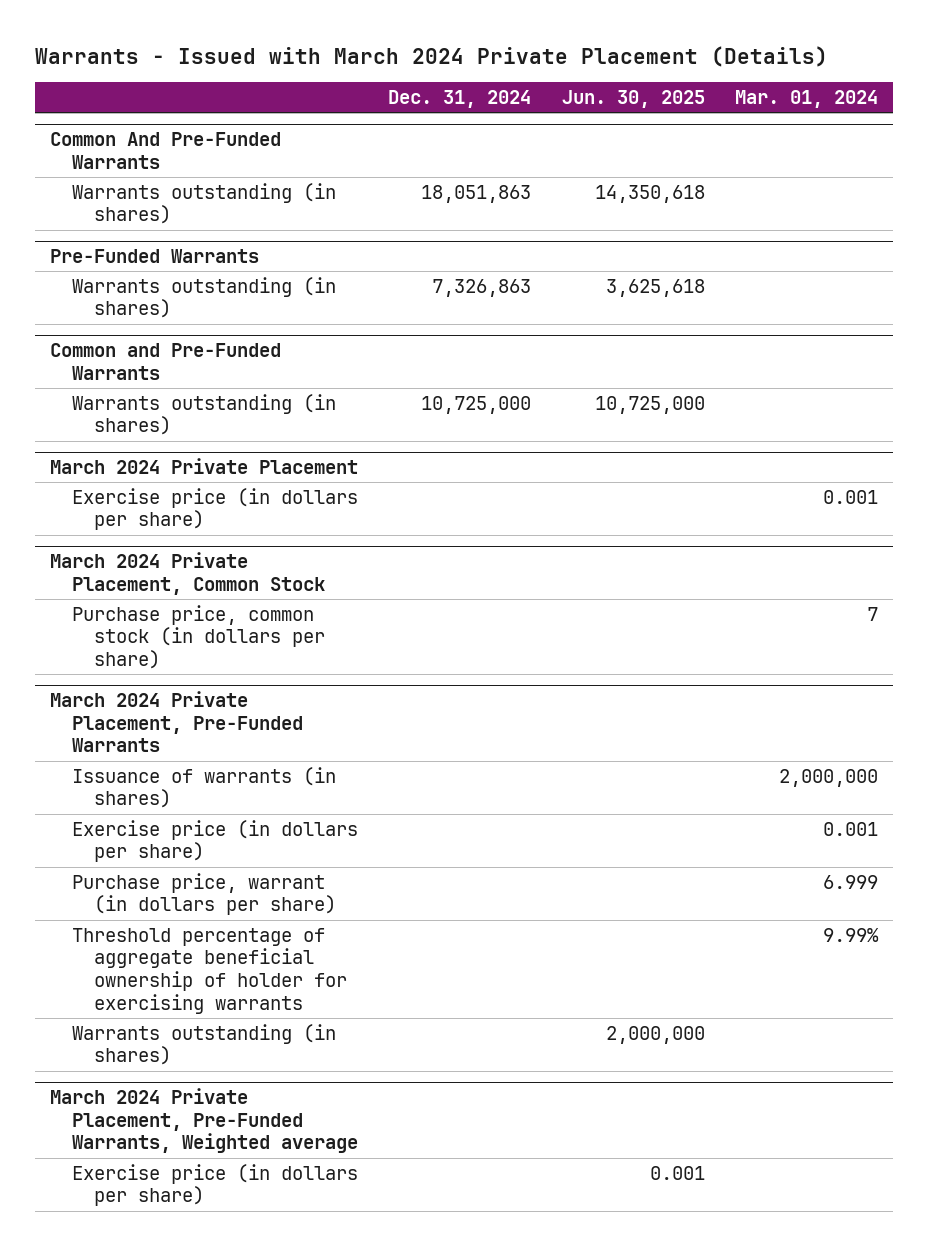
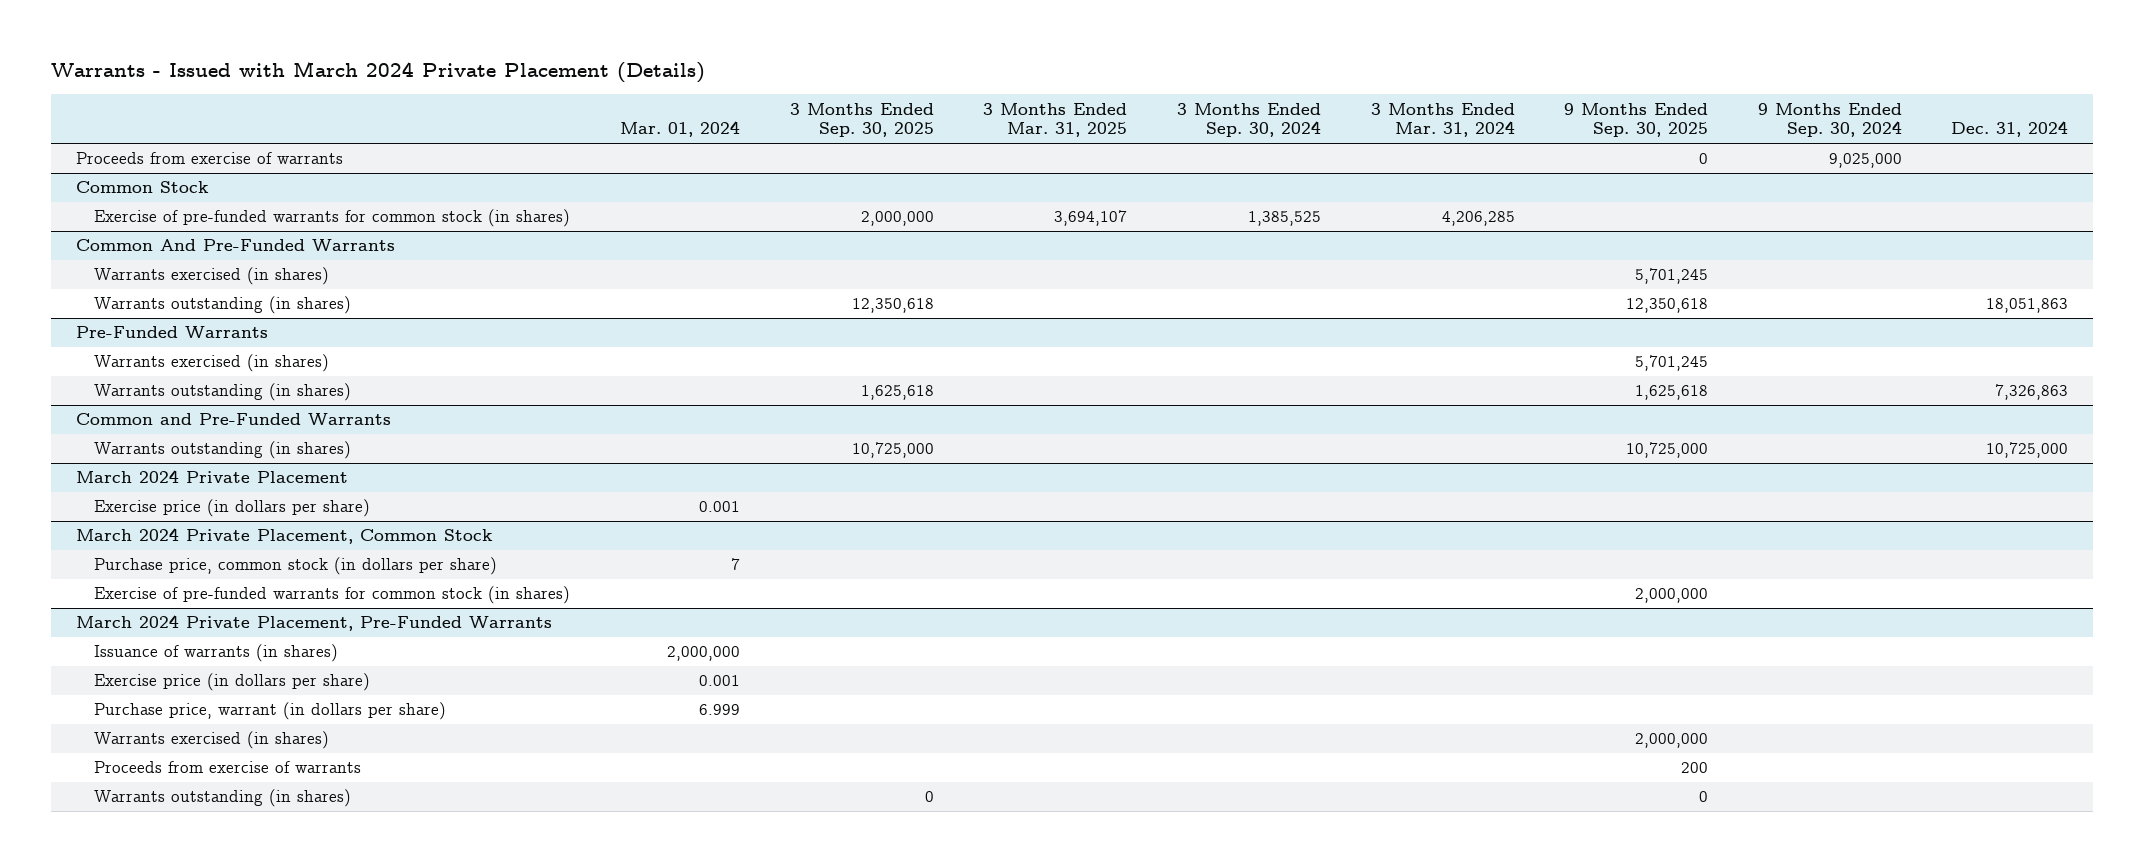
[561,89,705,108] Jun. 30, 2025 -> none
none -> [789,102,934,138] 3 Months Ended Sep. 30, 2025
none -> [983,102,1128,138] 3 Months Ended Mar. 31, 2025
none -> [1176,102,1321,138] 3 Months Ended Sep. 30, 2024
none -> [1370,102,1515,138] 3 Months Ended Mar. 31, 2024
none -> [1564,102,1709,138] 9 Months Ended Sep. 30, 2025
none -> [1757,102,1902,138] 9 Months Ended Sep. 30, 2024
none -> [76,152,344,165] Proceeds from exercise of warrants
none -> [76,181,210,194] Common Stock
none -> [94,209,571,228] Exercise of pre-funded warrants for common stock (in shares)
none -> [94,267,330,286] Warrants exercised (in shares)
none -> [94,354,330,373] Warrants exercised (in shares)
none -> [94,586,571,605] Exercise of pre-funded warrants for common stock (in shares)
[71,927,347,1014] Threshold percentage of aggregate beneficial ownership of holder for exercising warrants -> none
none -> [94,731,330,750] Warrants exercised (in shares)
none -> [94,761,362,774] Proceeds from exercise of warrants
[50,1088,358,1154] March 2024 Private Placement, Pre-Funded Warrants, Weighted average -> none
[71,1163,358,1207] Exercise price (in dollars per share) -> none

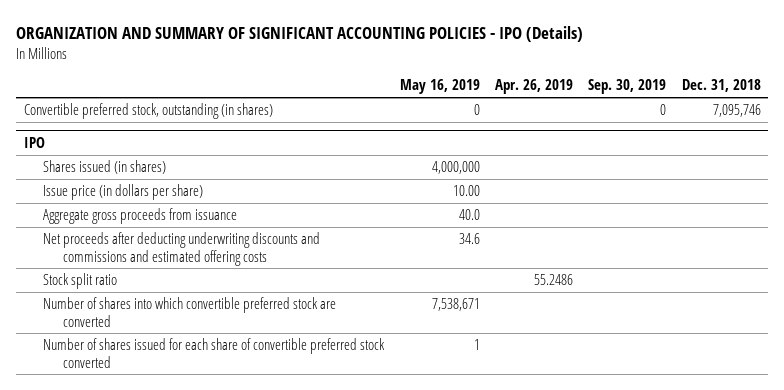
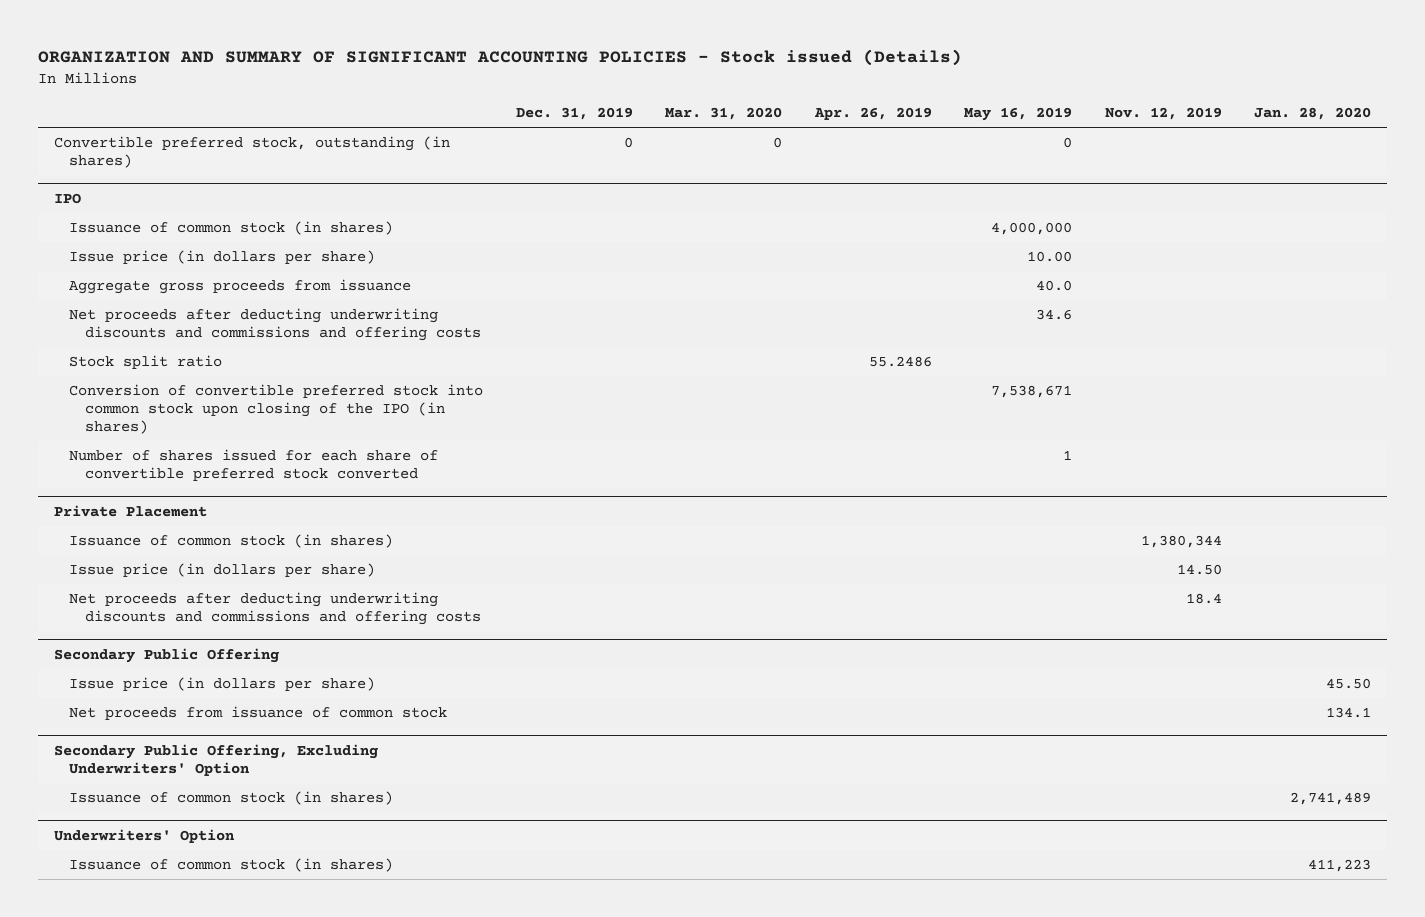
[15,25,583,42] ORGANIZATION AND SUMMARY OF SIGNIFICANT ACCOUNTING POLICIES - IPO (Details) -> [37,48,962,66] ORGANIZATION AND SUMMARY OF SIGNIFICANT ACCOUNTING POLICIES - Stock issued (Details)
[588,79,667,95] Sep. 30, 2019 -> none
[681,79,761,93] Dec. 31, 2018 -> none
none -> [515,107,633,121] Dec. 31, 2019
none -> [665,107,783,121] Mar. 31, 2020
none -> [1104,107,1222,121] Nov. 12, 2019
none -> [1254,107,1372,121] Jan. 28, 2020
[43,160,167,175] Shares issued (in shares) -> [69,221,394,236] Issuance of common stock (in shares)
[43,232,321,266] Net proceeds after deducting underwriting discounts and commissions and estimated offering costs -> [69,308,481,342] Net proceeds after deducting underwriting discounts and commissions and offering costs
[43,297,337,327] Number of shares into which convertible preferred stock are converted -> [69,384,484,434] Conversion of convertible preferred stock into common stock upon closing of the IPO (in shares)
none -> [53,505,207,518] Private Placement
none -> [69,534,394,549] Issuance of common stock (in shares)
none -> [69,563,376,578] Issue price (in dollars per share)
none -> [69,592,481,626] Net proceeds after deducting underwriting discounts and commissions and offering costs
none -> [53,648,279,664] Secondary Public Offering
none -> [69,677,376,692] Issue price (in dollars per share)
none -> [69,706,448,721] Net proceeds from issuance of common stock
none -> [53,744,378,777] Secondary Public Offering, Excluding Underwriters' Option
none -> [69,791,394,806] Issuance of common stock (in shares)
none -> [53,829,235,844] Underwriters' Option
none -> [69,858,394,873] Issuance of common stock (in shares)

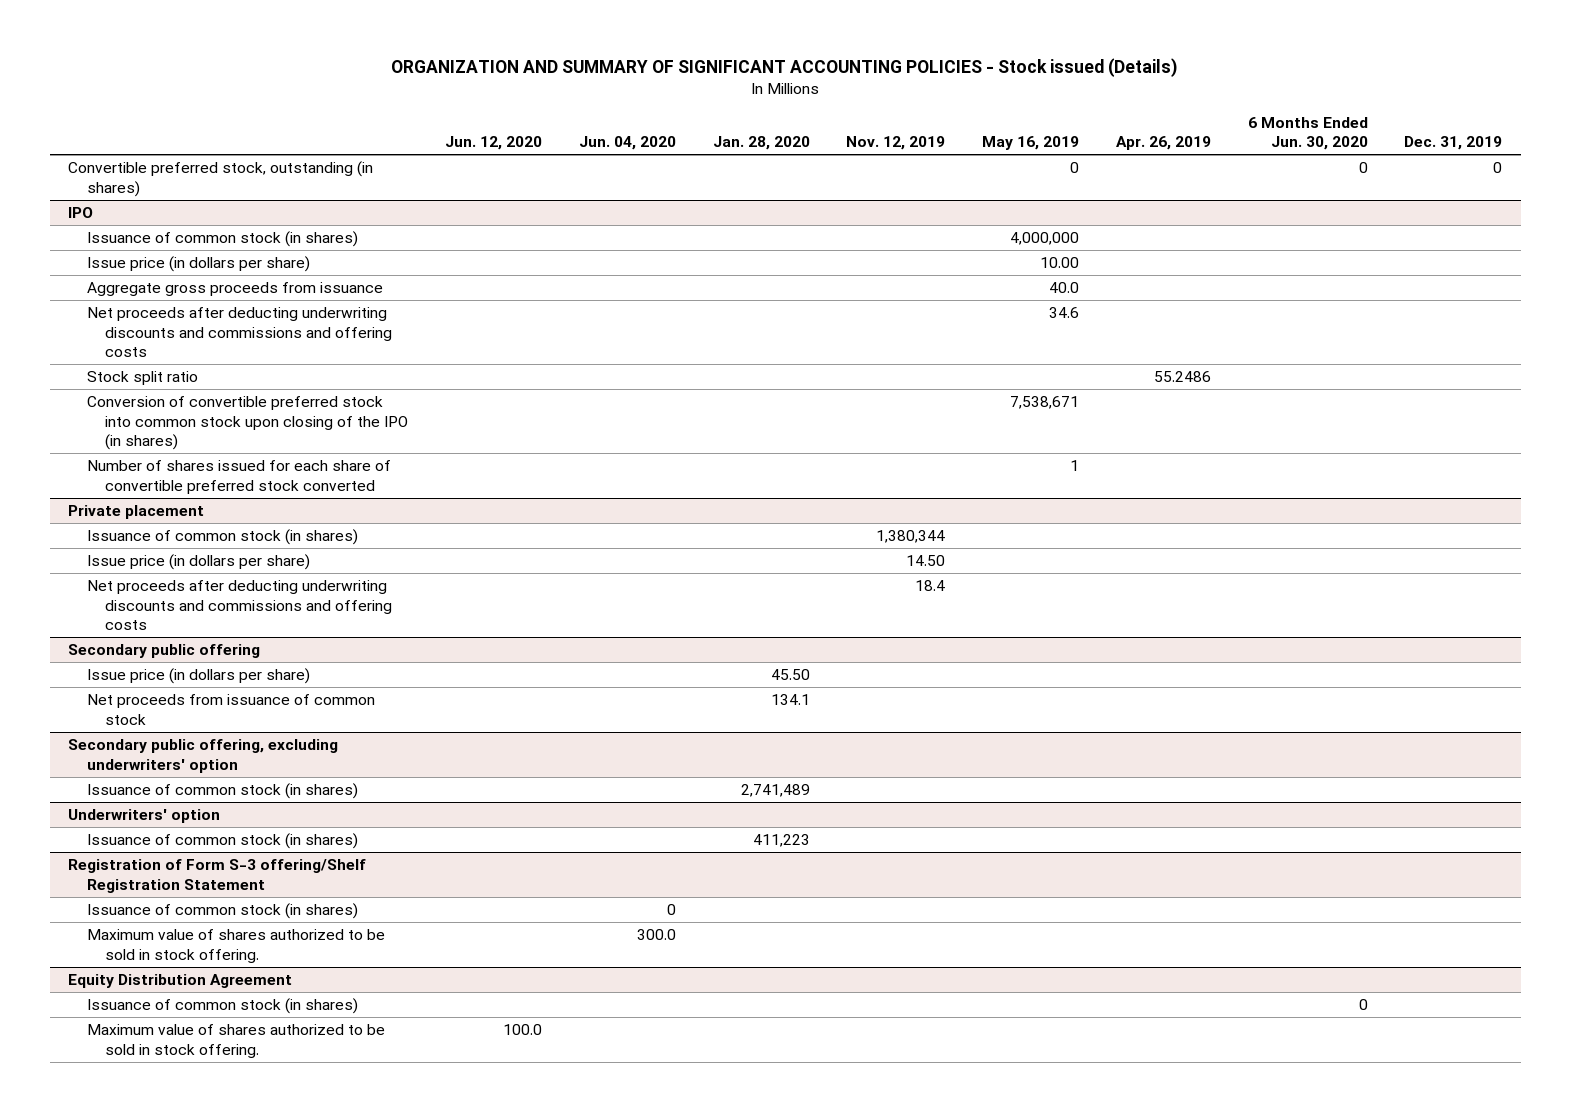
[665,107,783,121] Mar. 31, 2020 -> none
none -> [445,136,543,151] Jun. 12, 2020
none -> [578,136,676,151] Jun. 04, 2020
none -> [1247,116,1368,151] 6 Months Ended Jun. 30, 2020
[53,505,207,518] Private Placement -> [68,505,205,520] Private placement
[53,648,279,664] Secondary Public Offering -> [68,644,261,659] Secondary public offering
[53,744,378,777] Secondary Public Offering, Excluding Underwriters' Option -> [68,739,339,773] Secondary public offering, excluding underwriters' option
[53,829,235,844] Underwriters' Option -> [68,809,221,824] Underwriters' option
none -> [68,859,367,893] Registration of Form S-3 offering/Shelf Registration Statement
none -> [86,903,358,920] Issuance of common stock (in shares)
none -> [86,929,385,963] Maximum value of shares authorized to be sold in stock offering.
none -> [68,974,293,989] Equity Distribution Agreement
none -> [86,998,358,1015] Issuance of common stock (in shares)
none -> [86,1024,385,1058] Maximum value of shares authorized to be sold in stock offering.

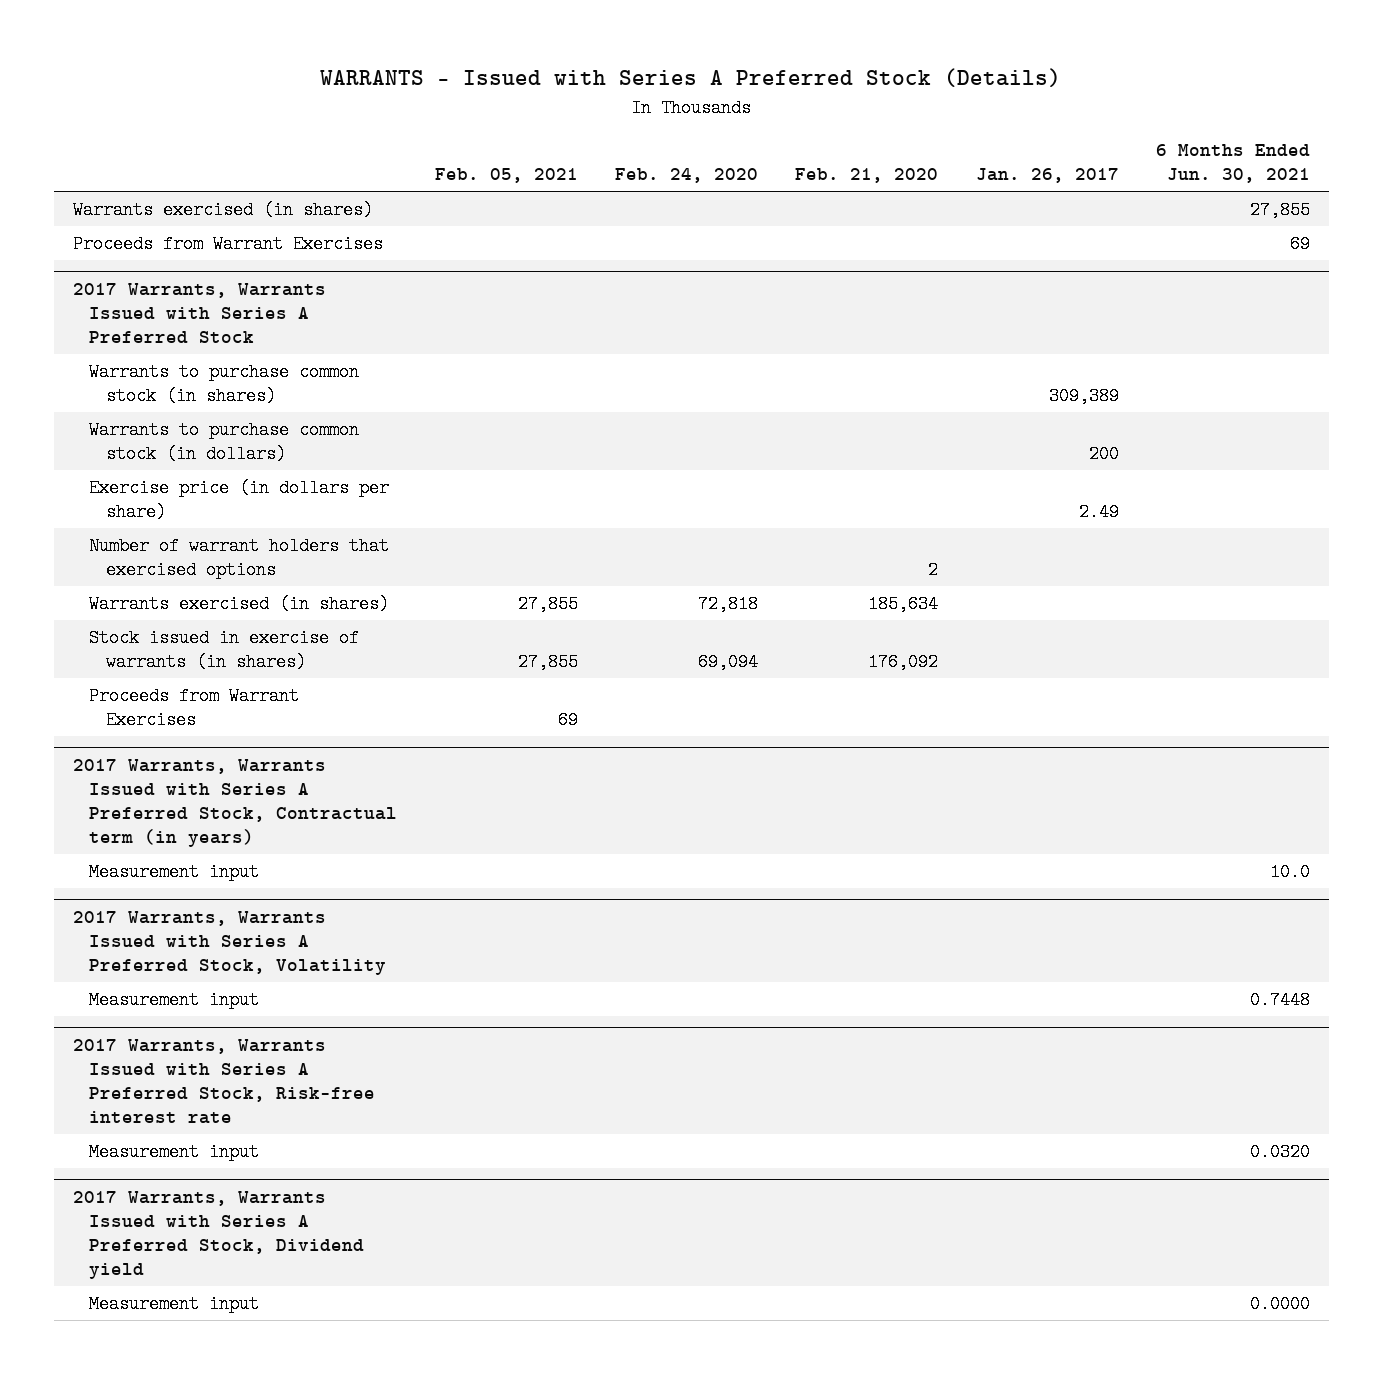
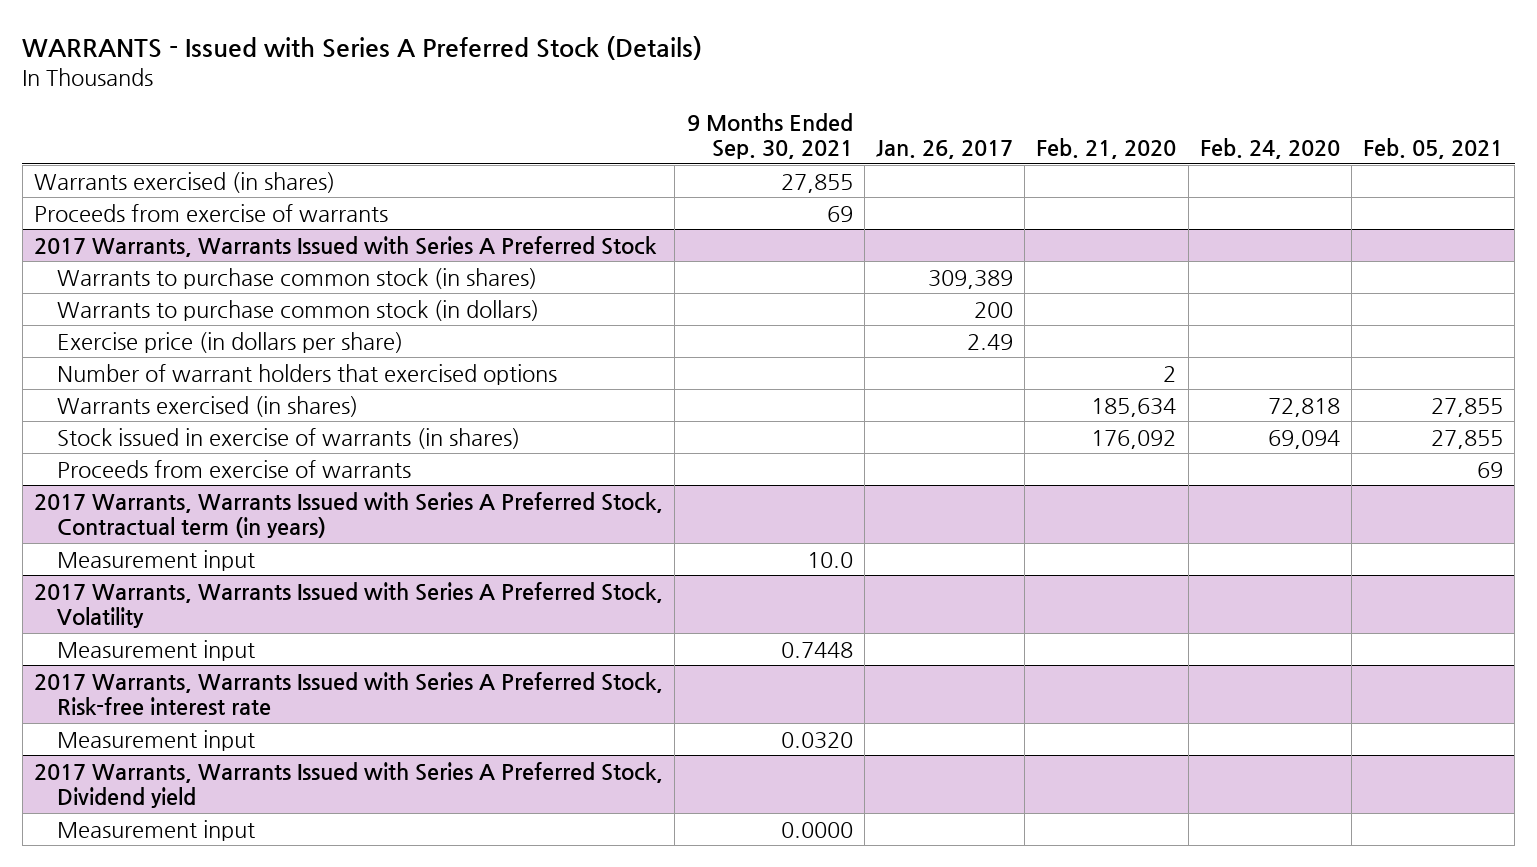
[1156,144,1311,184] 6 Months Ended Jun. 30, 2021 -> none
none -> [686,112,853,160] 9 Months Ended Sep. 30, 2021
[72,235,383,254] Proceeds from Warrant Exercises -> [34,203,389,222] Proceeds from exercise of warrants
[89,687,300,730] Proceeds from Warrant Exercises -> [57,459,412,478] Proceeds from exercise of warrants

